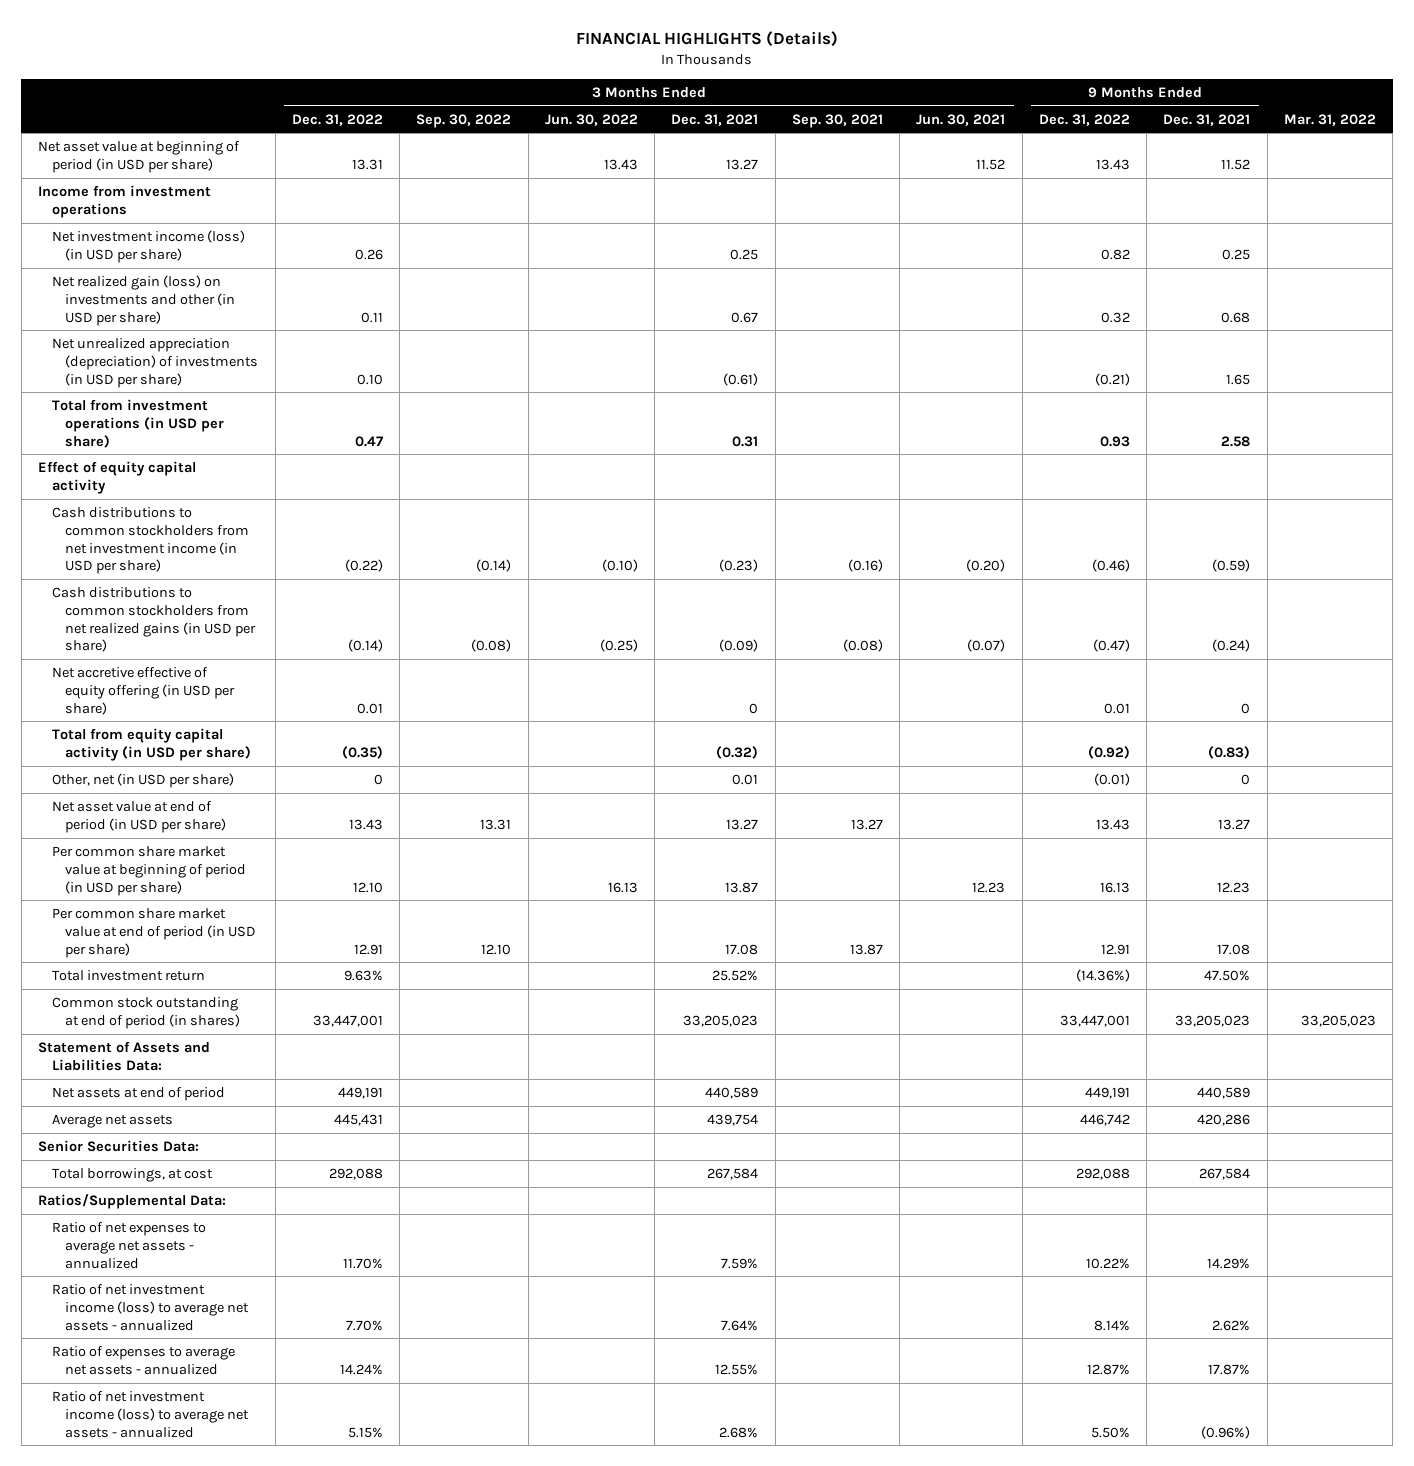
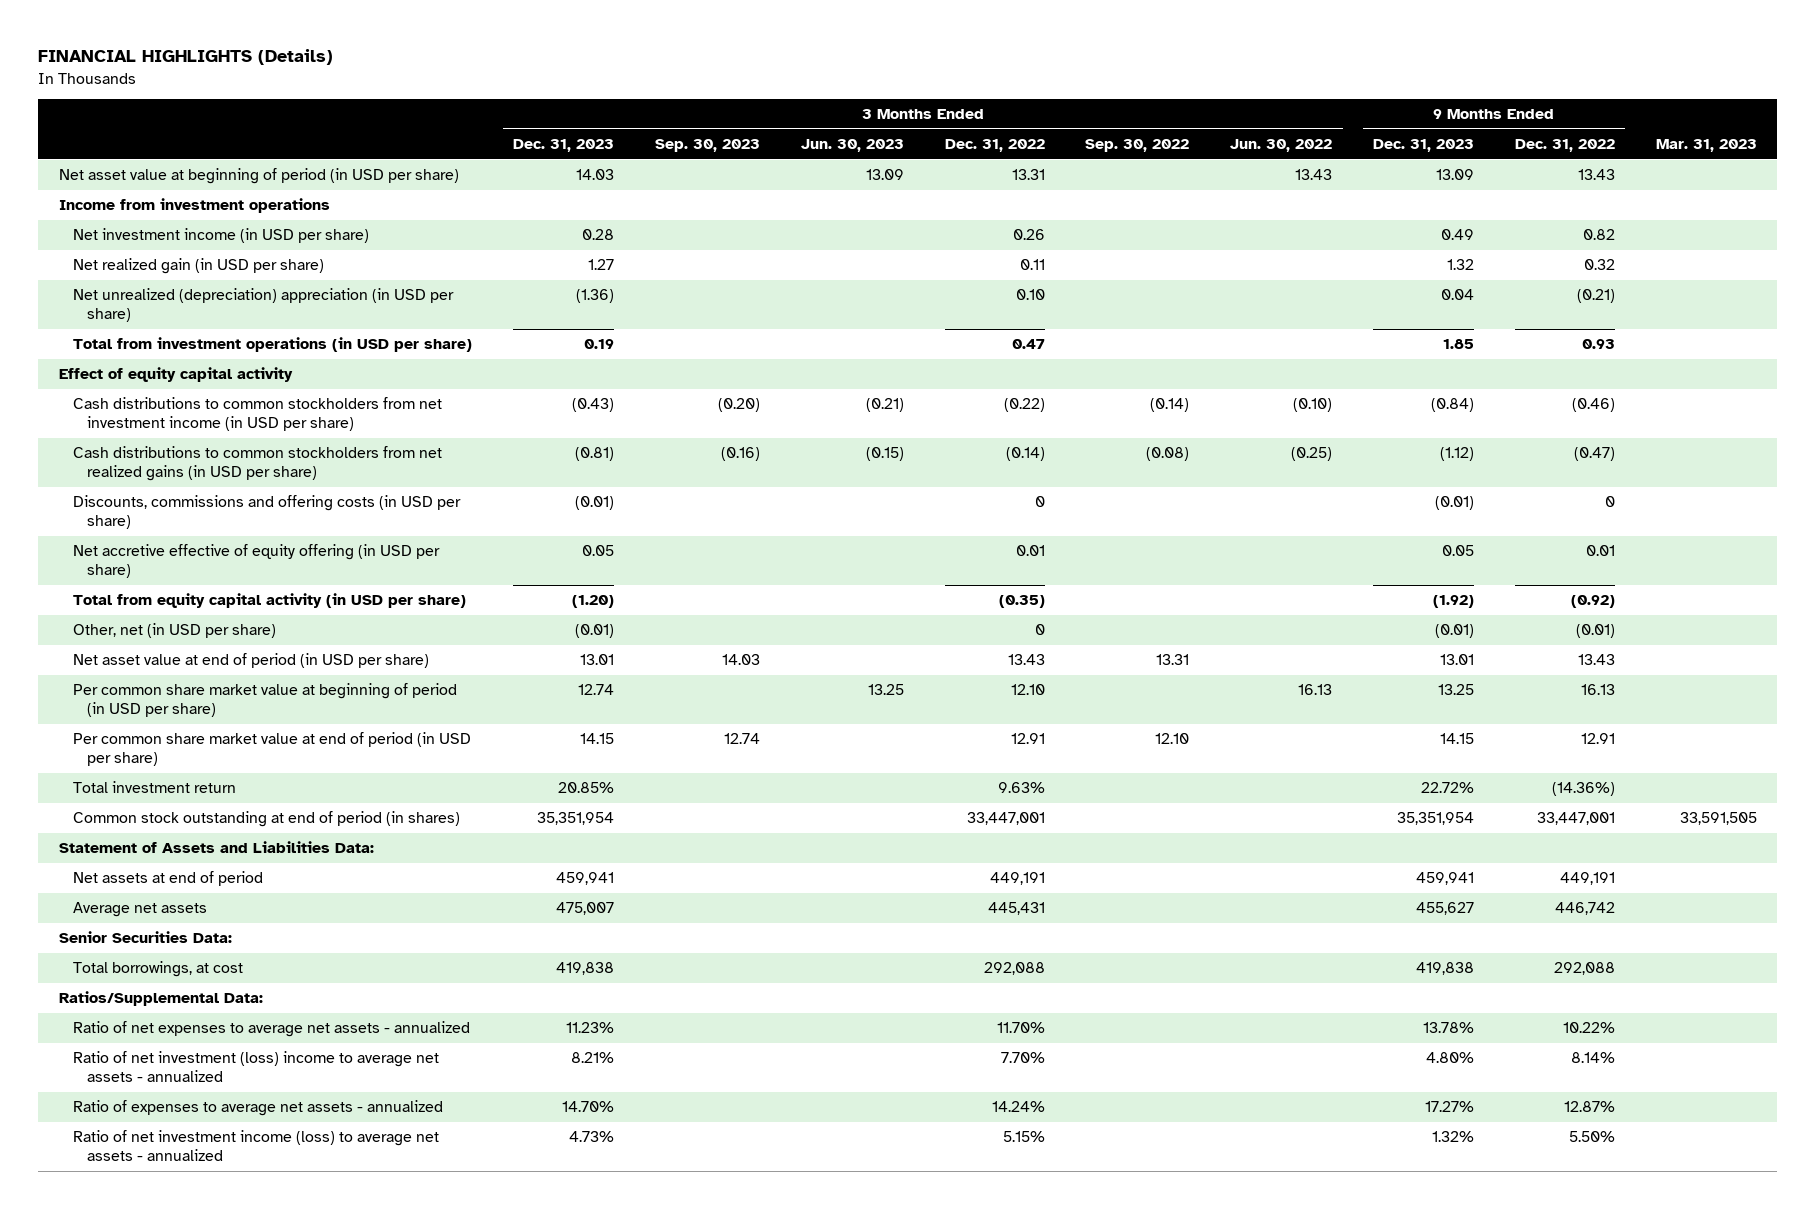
[671,113,759,126] Dec. 31, 2021 -> none
[791,113,883,128] Sep. 30, 2021 -> none
[916,113,1006,126] Jun. 30, 2021 -> none
[1163,113,1251,126] Dec. 31, 2021 -> none
[1283,113,1376,126] Mar. 31, 2022 -> none
none -> [512,139,614,153] Dec. 31, 2023
none -> [654,139,760,153] Sep. 30, 2023
none -> [800,139,904,153] Jun. 30, 2023
none -> [1373,139,1475,153] Dec. 31, 2023
none -> [1656,139,1758,153] Mar. 31, 2023
[51,230,245,263] Net investment income (loss) (in USD per share) -> [73,228,370,244] Net investment income (in USD per share)
[51,275,236,326] Net realized gain (loss) on investments and other (in USD per share) -> [73,258,325,275] Net realized gain (in USD per share)
[51,338,259,388] Net unrealized appreciation (depreciation) of investments (in USD per share) -> [73,288,455,323] Net unrealized (depreciation) appreciation (in USD per share)
none -> [73,495,462,530] Discounts, commissions and offering costs (in USD per share)
[51,1284,250,1331] Ratio of net investment income (loss) to average net assets - annualized -> [73,1051,440,1083] Ratio of net investment (loss) income to average net assets - annualized

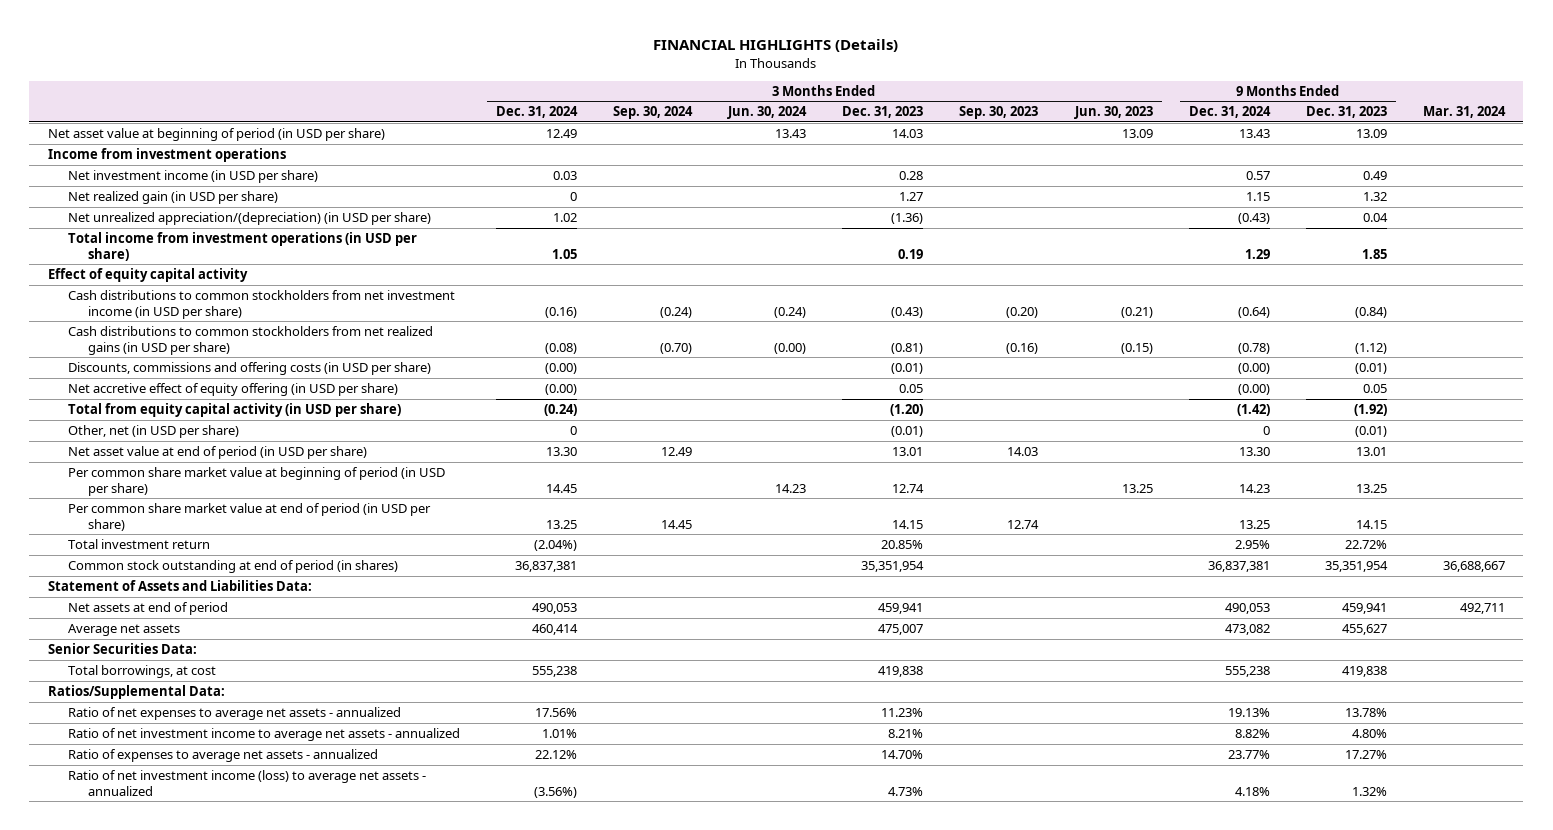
[944,139,1045,153] Dec. 31, 2022 -> none
[1085,139,1190,153] Sep. 30, 2022 -> none
[1230,139,1333,153] Jun. 30, 2022 -> none
[1515,139,1616,153] Dec. 31, 2022 -> none
[1656,139,1758,153] Mar. 31, 2023 -> none
none -> [495,106,578,119] Dec. 31, 2024
none -> [613,106,694,120] Sep. 30, 2024
none -> [727,106,808,120] Jun. 30, 2024
none -> [1188,106,1271,119] Dec. 31, 2024
none -> [1423,106,1507,119] Mar. 31, 2024
[73,288,455,323] Net unrealized (depreciation) appreciation (in USD per share) -> [67,212,431,226] Net unrealized appreciation/(depreciation) (in USD per share)
[73,337,473,353] Total from investment operations (in USD per share) -> [67,232,417,261] Total income from investment operations (in USD per share)
[73,544,441,579] Net accretive effective of equity offering (in USD per share) -> [67,383,398,397] Net accretive effect of equity offering (in USD per share)
[73,1051,440,1083] Ratio of net investment (loss) income to average net assets - annualized -> [67,728,460,742] Ratio of net investment income to average net assets - annualized

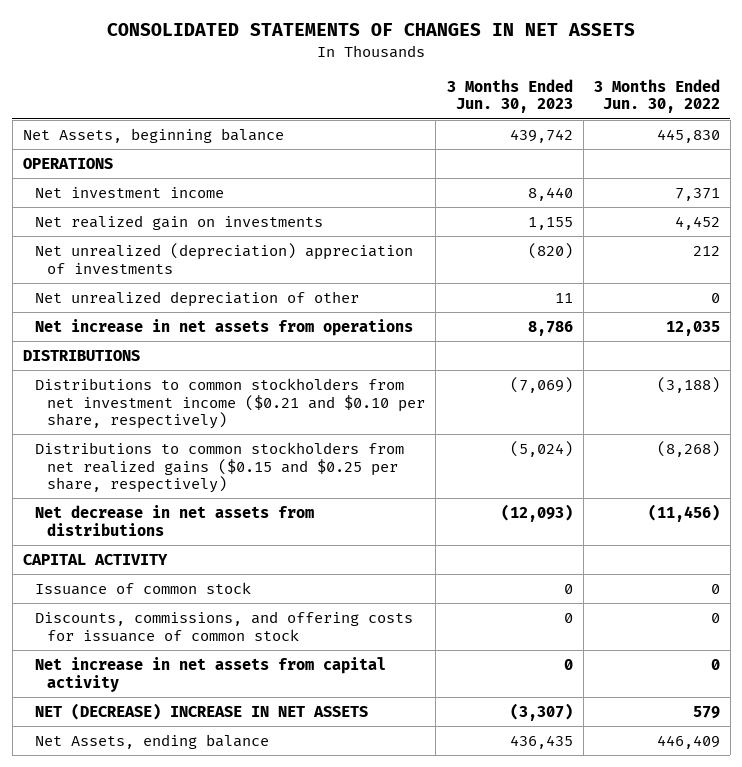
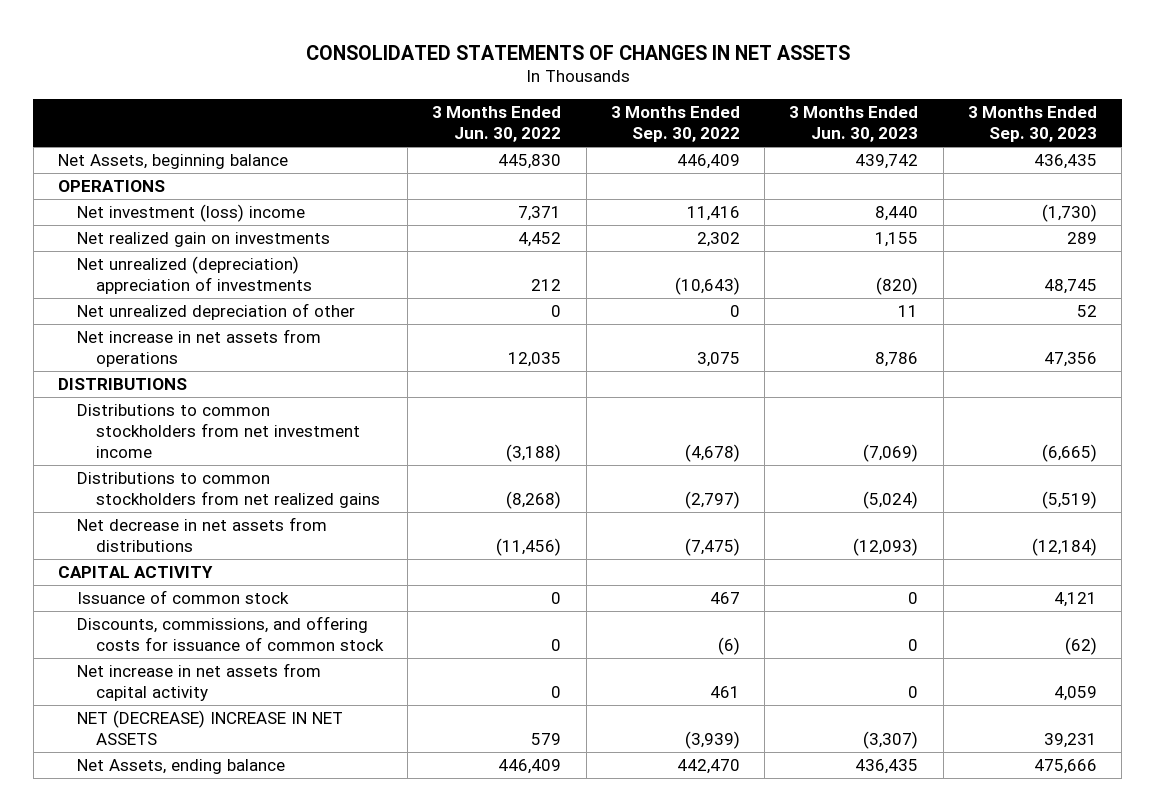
none -> [610,106,740,143] 3 Months Ended Sep. 30, 2022
none -> [967,106,1097,143] 3 Months Ended Sep. 30, 2023
[35,187,225,199] Net investment income -> [76,203,305,222] Net investment (loss) income
[35,378,426,430] Distributions to common stockholders from net investment income ($0.21 and $0.10 per share, respectively) -> [76,403,360,459] Distributions to common stockholders from net investment income
[35,442,405,494] Distributions to common stockholders from net realized gains ($0.15 and $0.25 per share, respectively) -> [76,471,380,509] Distributions to common stockholders from net realized gains

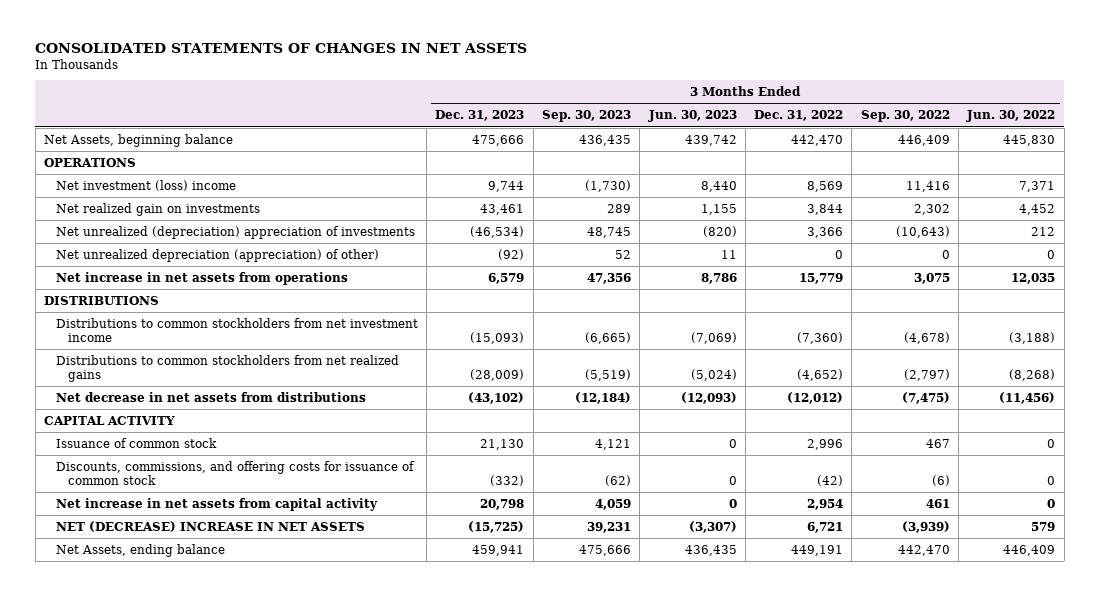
none -> [435,110,525,122] Dec. 31, 2023
none -> [754,110,844,122] Dec. 31, 2022
[76,302,355,320] Net unrealized depreciation of other -> [55,248,379,262] Net unrealized depreciation (appreciation) of other)

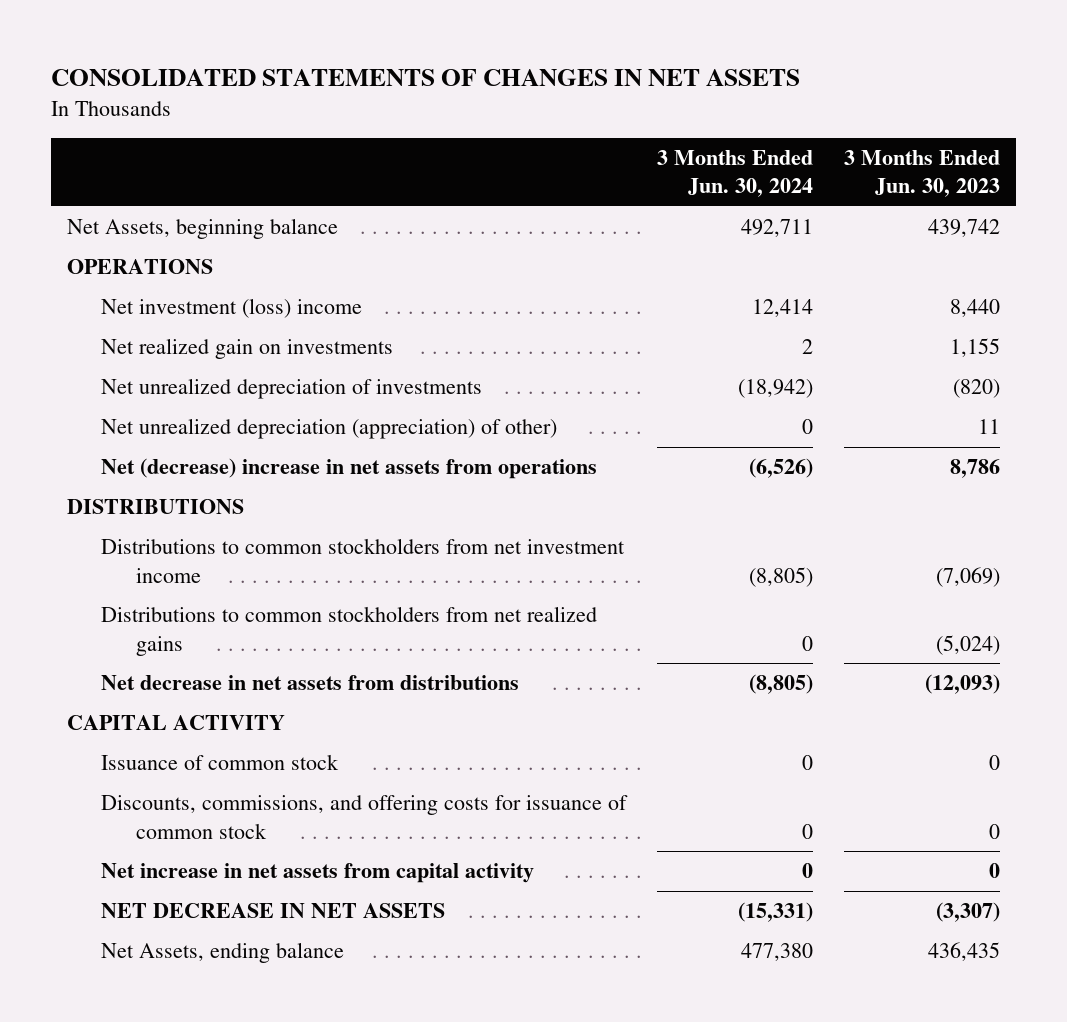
[435,110,525,122] Dec. 31, 2023 -> none
[541,110,631,123] Sep. 30, 2023 -> none
[754,110,844,122] Dec. 31, 2022 -> none
[860,110,950,123] Sep. 30, 2022 -> none
[966,110,1056,123] Jun. 30, 2022 -> none
none -> [657,150,814,198] 3 Months Ended Jun. 30, 2024
[55,225,415,239] Net unrealized (depreciation) appreciation of investments -> [101,378,483,400] Net unrealized depreciation of investments
[55,271,348,285] Net increase in net assets from operations -> [101,458,598,480] Net (decrease) increase in net assets from operations
[55,520,365,532] NET (DECREASE) INCREASE IN NET ASSETS -> [101,903,446,919] NET DECREASE IN NET ASSETS

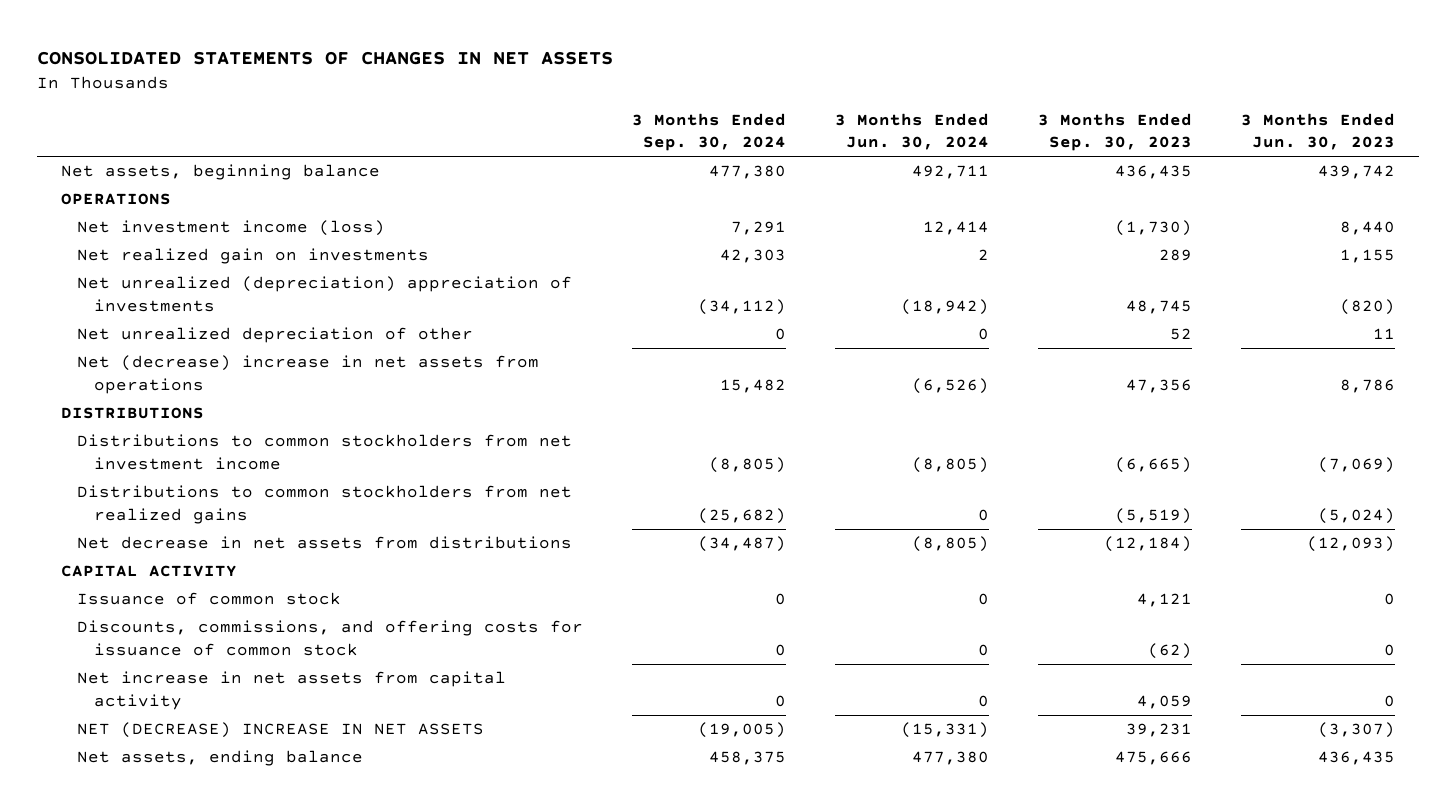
none -> [632,112,787,152] 3 Months Ended Sep. 30, 2024
none -> [1037,112,1192,152] 3 Months Ended Sep. 30, 2023
[66,218,338,240] Net Assets, beginning balance -> [60,164,380,181] Net assets, beginning balance
[101,298,363,319] Net investment (loss) income -> [77,220,386,237] Net investment income (loss)
[101,378,483,400] Net unrealized depreciation of investments -> [77,276,573,312] Net unrealized (depreciation) appreciation of investments
[101,418,558,440] Net unrealized depreciation (appreciation) of other) -> [77,327,474,344] Net unrealized depreciation of other
[101,903,446,919] NET DECREASE IN NET ASSETS -> [77,722,485,739] NET (DECREASE) INCREASE IN NET ASSETS
[101,942,345,964] Net Assets, ending balance -> [77,750,364,767] Net assets, ending balance

